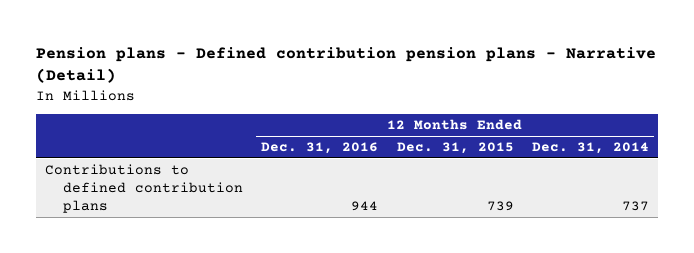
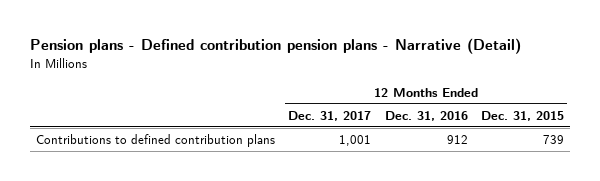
[532,142,650,155] Dec. 31, 2014 -> none
none -> [288,111,372,122] Dec. 31, 2017
[351,201,379,212] 944 -> [446,135,468,145] 912

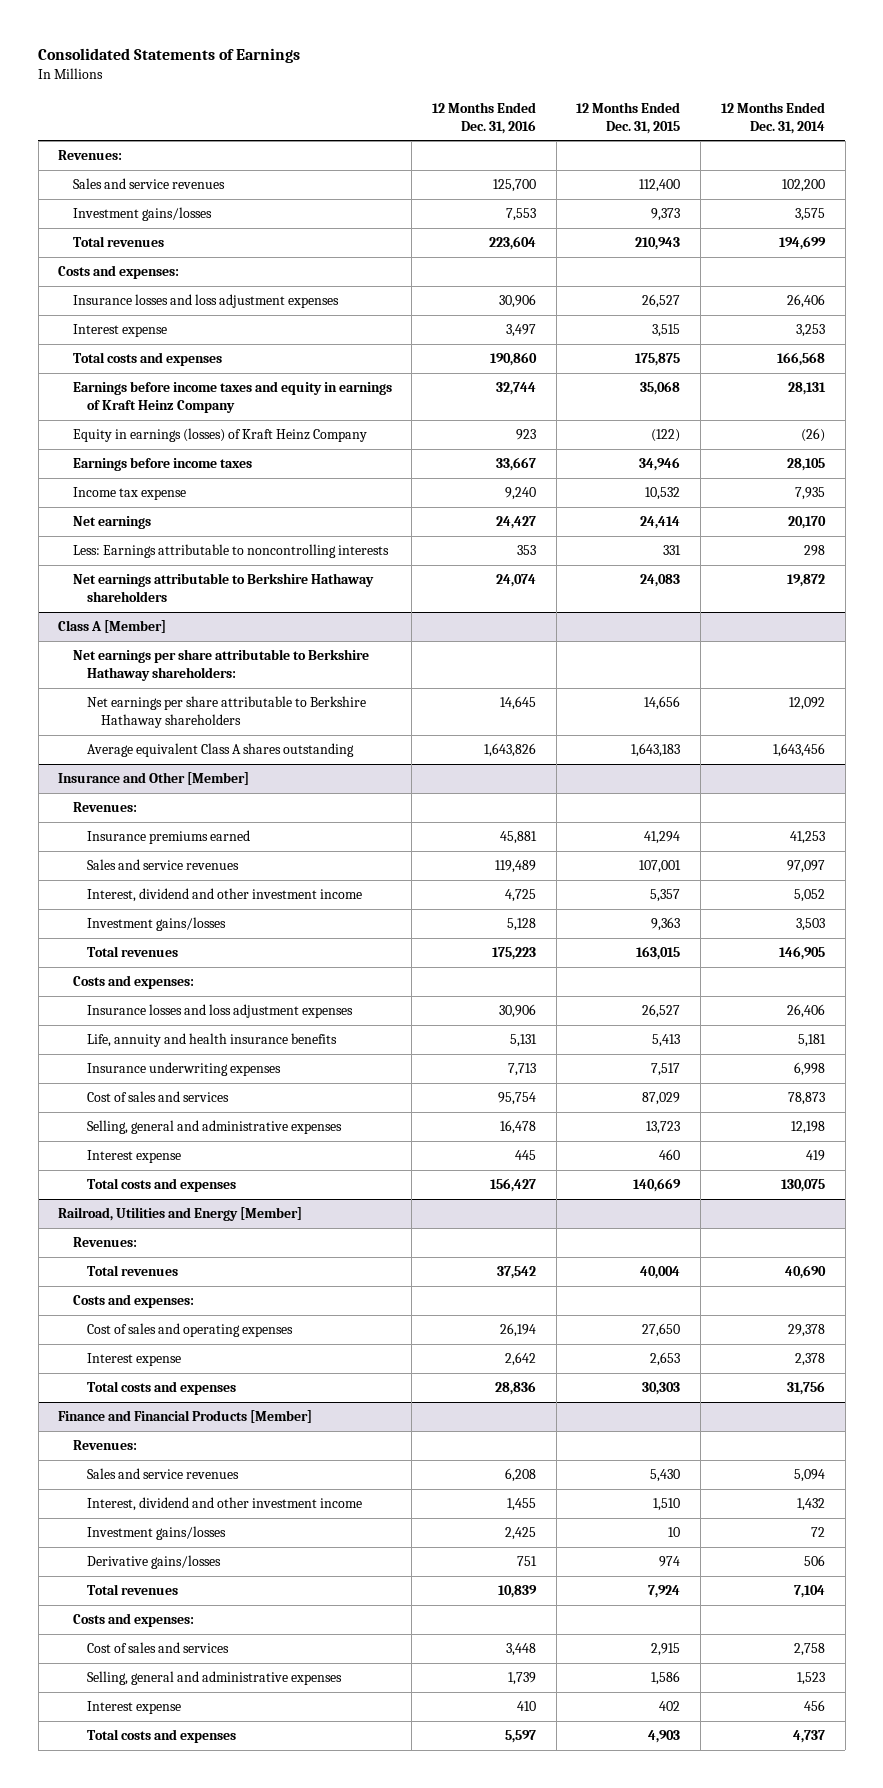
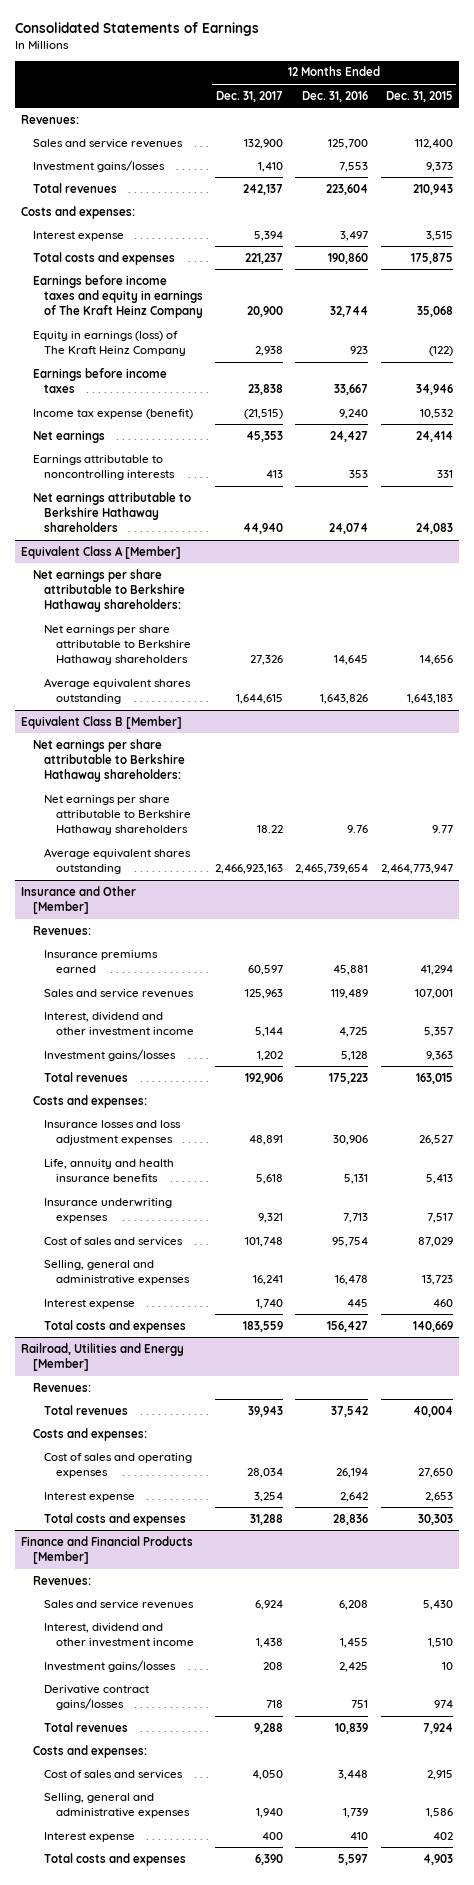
[720,101,825,134] 12 Months Ended Dec. 31, 2014 -> none
none -> [216,90,284,102] Dec. 31, 2017
[72,294,339,309] Insurance losses and loss adjustment expenses -> none
[72,381,392,414] Earnings before income taxes and equity in earnings of Kraft Heinz Company -> [32,274,204,319] Earnings before income taxes and equity in earnings of The Kraft Heinz Company
[72,428,367,443] Equity in earnings (losses) of Kraft Heinz Company -> [32,330,187,356] Equity in earnings (loss) of The Kraft Heinz Company
[72,487,186,501] Income tax expense -> [32,408,193,419] Income tax expense (benefit)
[72,544,389,559] Less: Earnings attributable to noncontrolling interests -> [32,454,176,480] Earnings attributable to noncontrolling interests
[58,620,167,634] Class A [Member] -> [21,545,182,559] Equivalent Class A [Member]
[86,743,354,758] Average equivalent Class A shares outstanding -> [44,677,192,704] Average equivalent shares outstanding
none -> [21,715,183,729] Equivalent Class B [Member]
none -> [32,738,186,783] Net earnings per share attributable to Berkshire Hathaway shareholders:
none -> [44,794,191,836] Net earnings per share attributable to Berkshire Hathaway shareholders
none -> [44,847,192,874] Average equivalent shares outstanding
[86,1555,221,1570] Derivative gains/losses -> [44,1684,150,1710] Derivative contract gains/losses

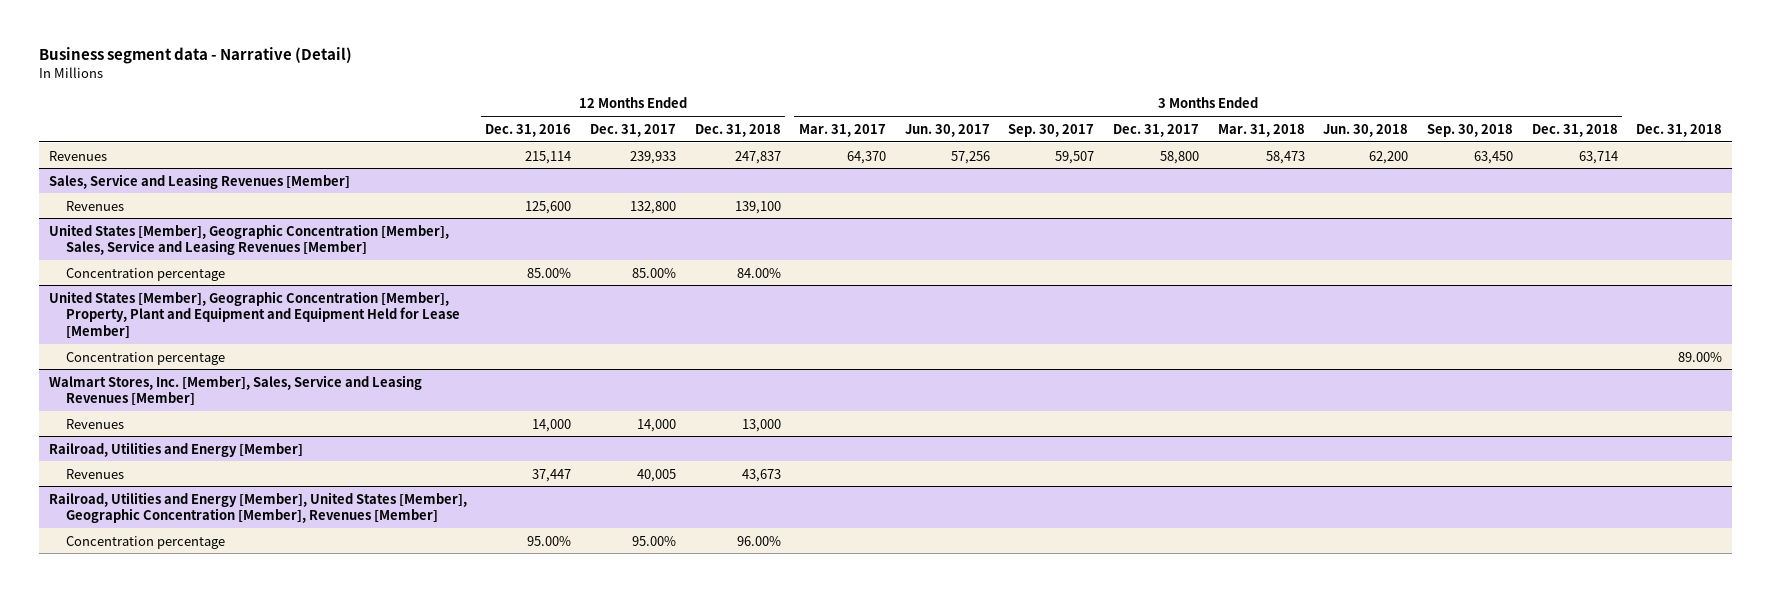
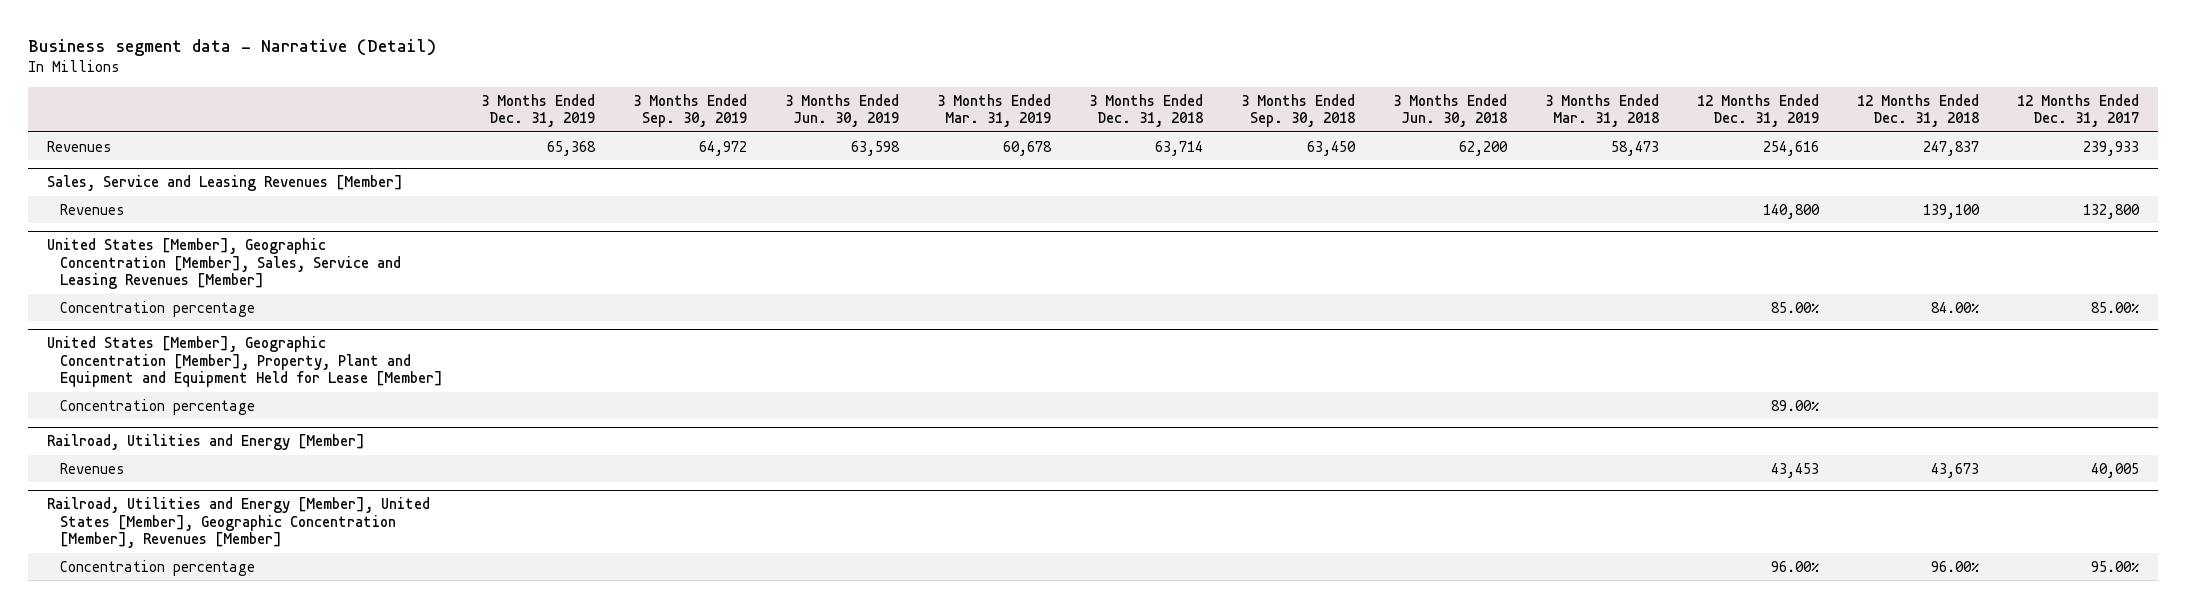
[485,123,572,137] Dec. 31, 2016 -> none
[799,123,887,137] Mar. 31, 2017 -> none
[904,123,990,137] Jun. 30, 2017 -> none
[1008,123,1095,137] Sep. 30, 2017 -> none
[1113,123,1200,137] Dec. 31, 2017 -> none
[1636,123,1723,137] Dec. 31, 2018 -> none
none -> [481,93,596,128] 3 Months Ended Dec. 31, 2019
none -> [633,93,748,128] 3 Months Ended Sep. 30, 2019
none -> [785,93,900,128] 3 Months Ended Jun. 30, 2019
none -> [937,93,1052,128] 3 Months Ended Mar. 31, 2019
none -> [1696,93,1819,128] 12 Months Ended Dec. 31, 2019
[48,374,422,407] Walmart Stores, Inc. [Member], Sales, Service and Leasing Revenues [Member] -> none
[66,418,125,429] Revenues -> none

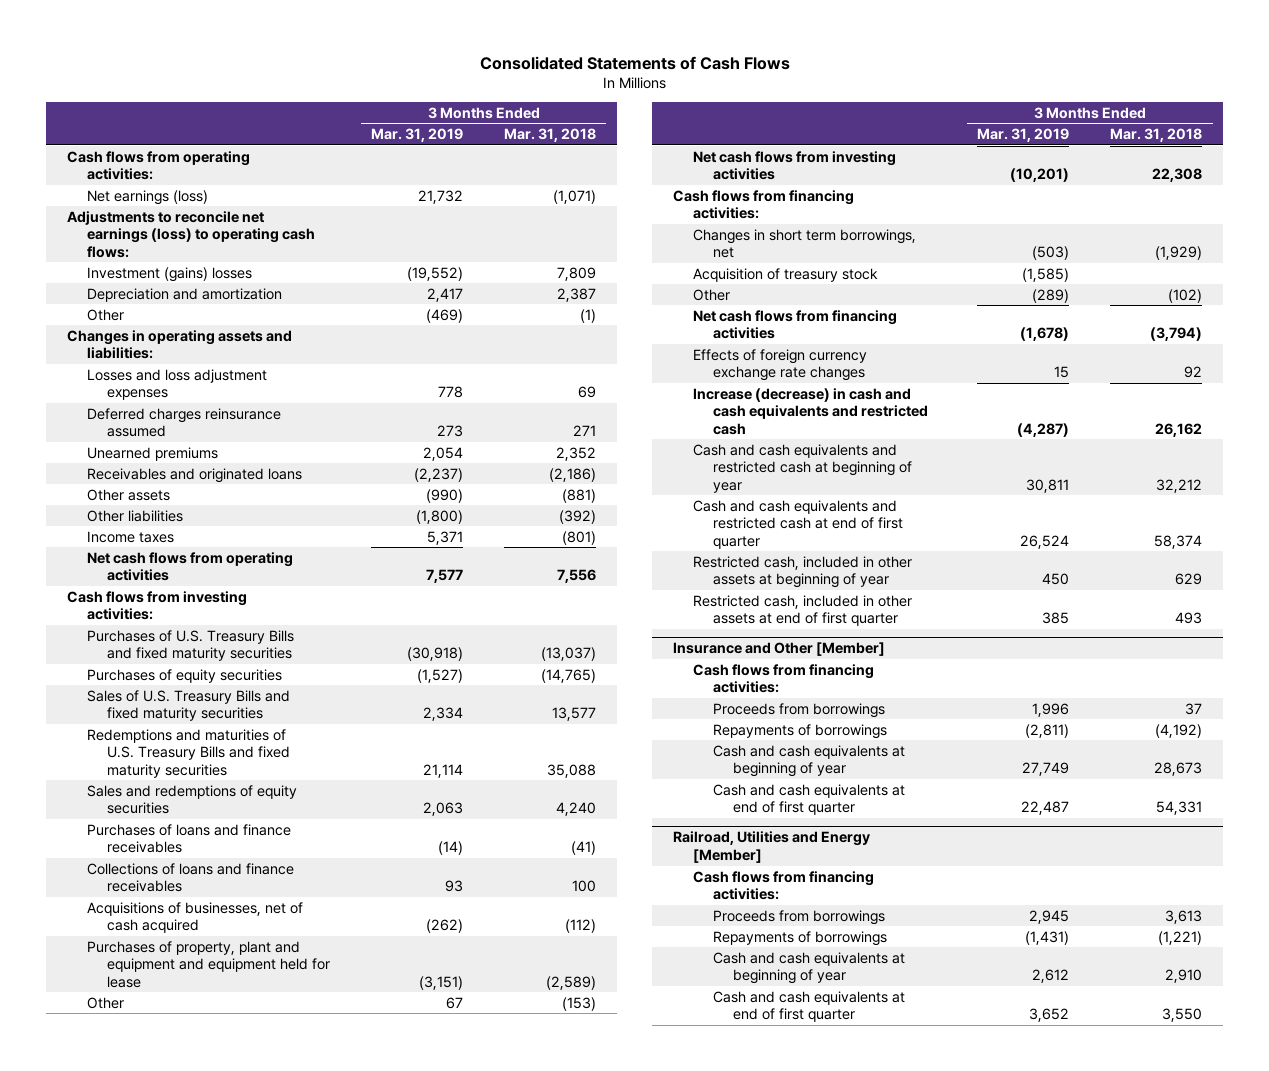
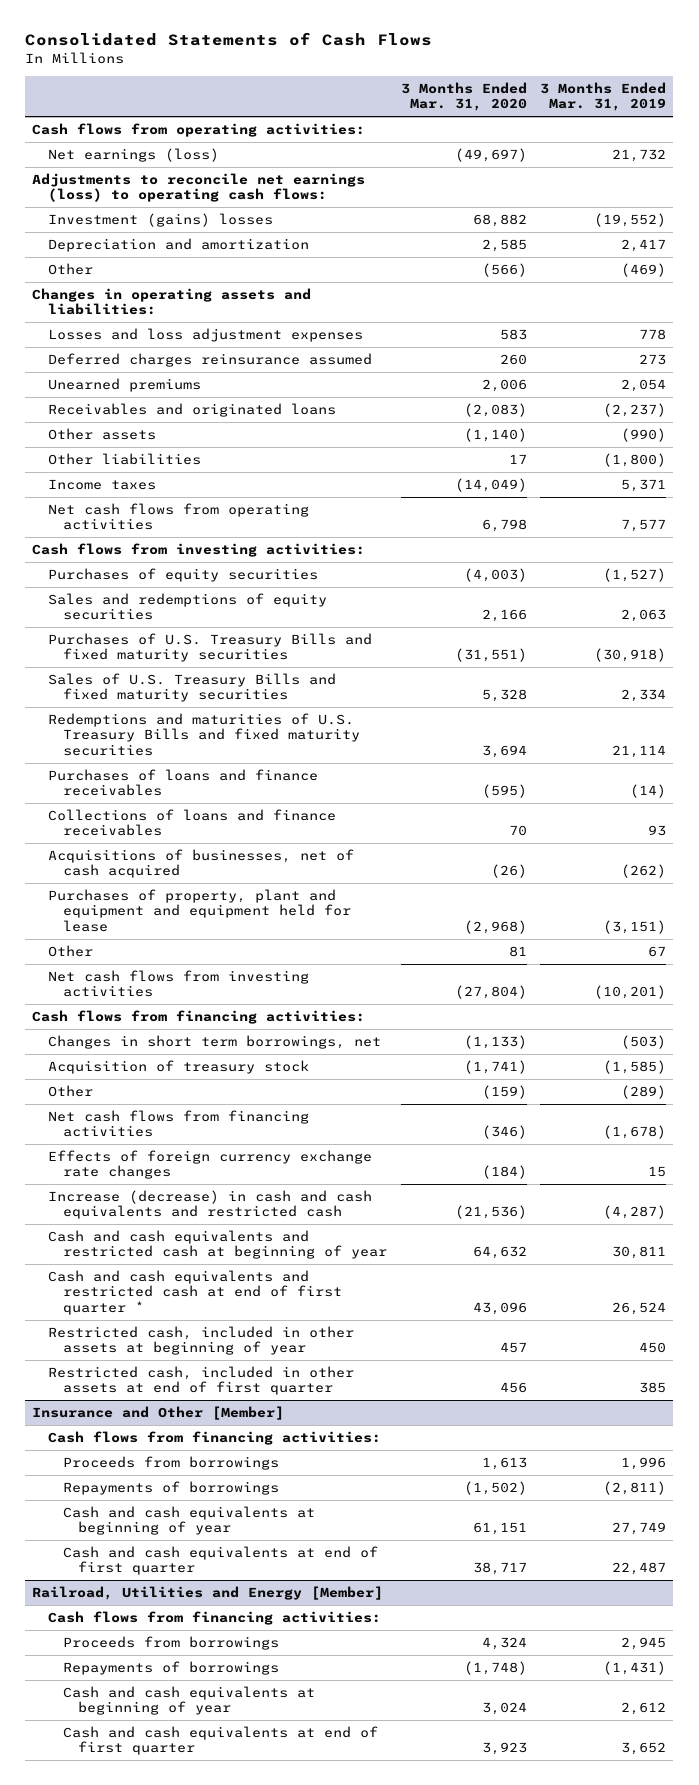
[504,128,597,143] Mar. 31, 2018 -> none
none -> [400,81,527,112] 3 Months Ended Mar. 31, 2020
[86,784,297,815] Sales and redemptions of equity securities -> [47,593,327,621] Sales and redemptions of equity securities
[86,629,294,662] Purchases of U.S. Treasury Bills and fixed maturity securities -> [47,633,372,663] Purchases of U.S. Treasury Bills and fixed maturity securities
[692,499,903,549] Cash and cash equivalents and restricted cash at end of first quarter -> [47,1270,343,1315] Cash and cash equivalents and restricted cash at end of first quarter *

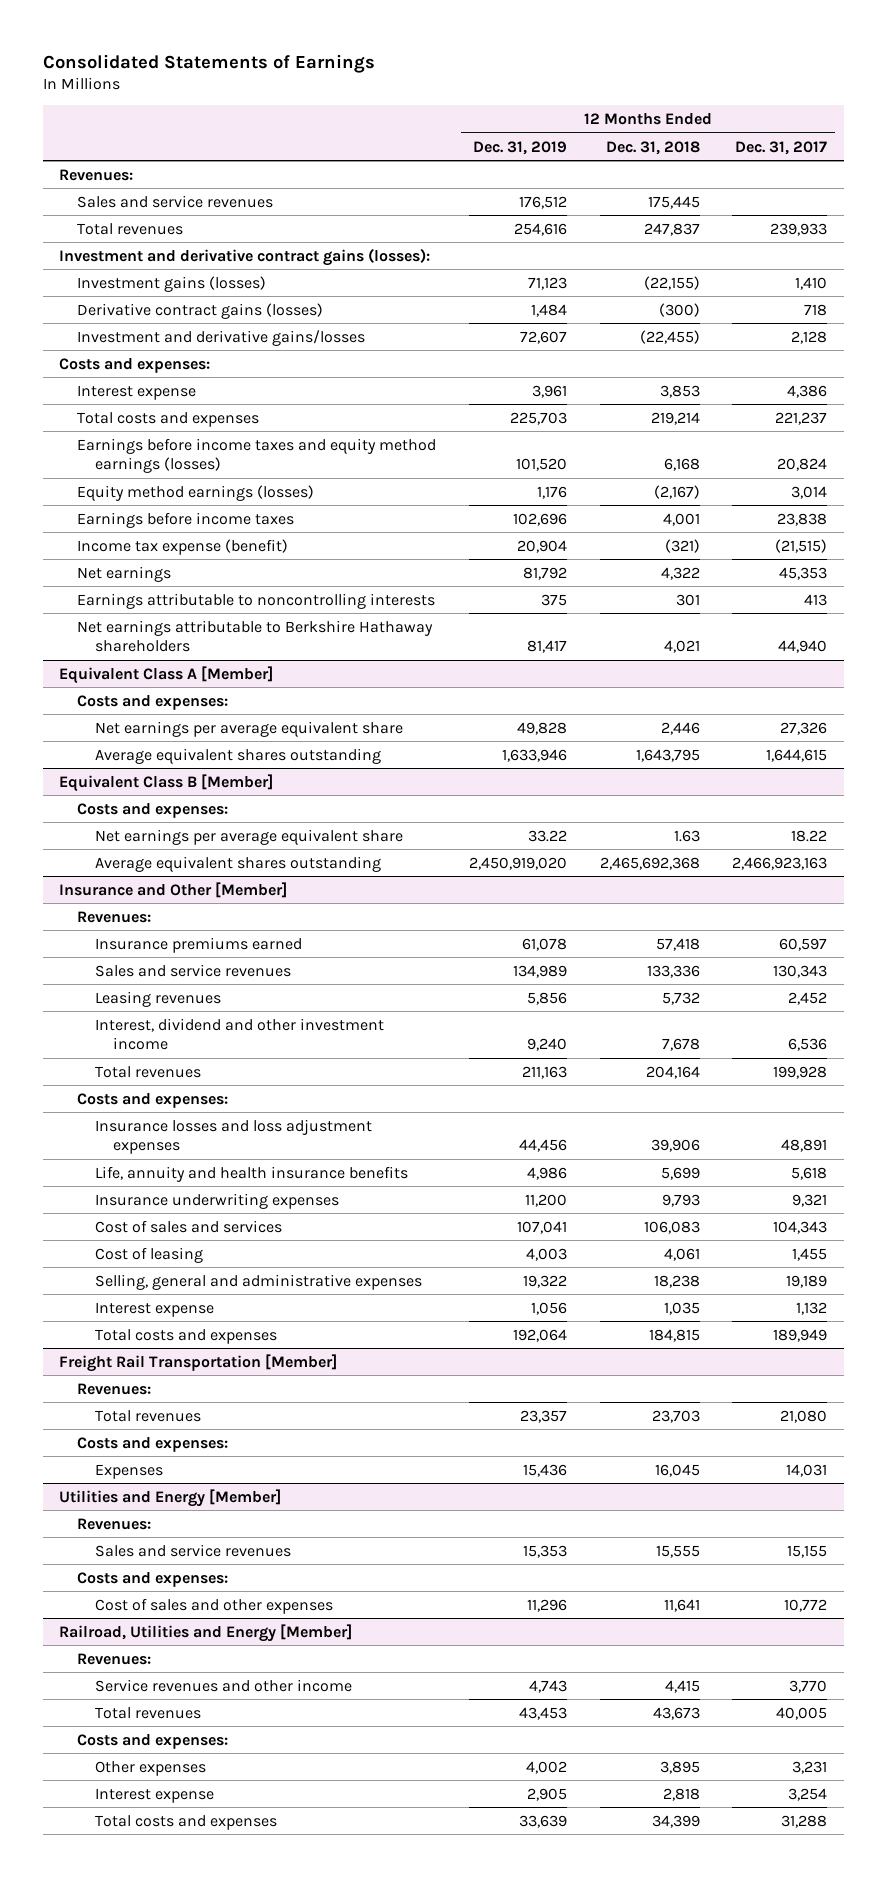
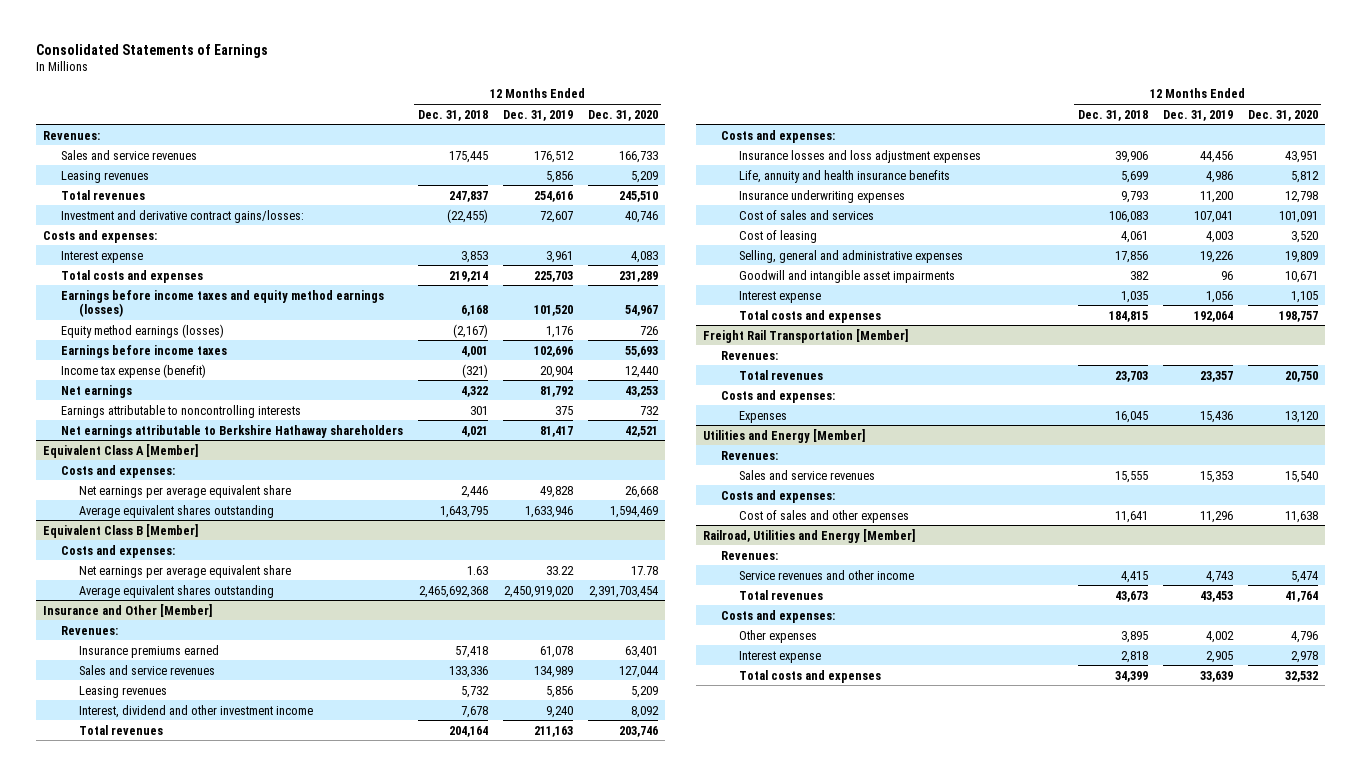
[735,140,828,155] Dec. 31, 2017 -> none
none -> [587,109,658,121] Dec. 31, 2020
none -> [61,170,150,183] Leasing revenues
[59,247,431,266] Investment and derivative contract gains (losses): -> none
[77,275,267,292] Investment gains (losses) -> none
[77,302,324,319] Derivative contract gains (losses) -> none
[77,329,366,346] Investment and derivative gains/losses -> [61,209,305,223] Investment and derivative contract gains/losses:
[522,1274,567,1288] 19,322 -> [1199,250,1233,263] 19,226
[653,1274,700,1288] 18,238 -> [1115,250,1149,263] 17,856
none -> [739,269,956,283] Goodwill and intangible asset impairments

